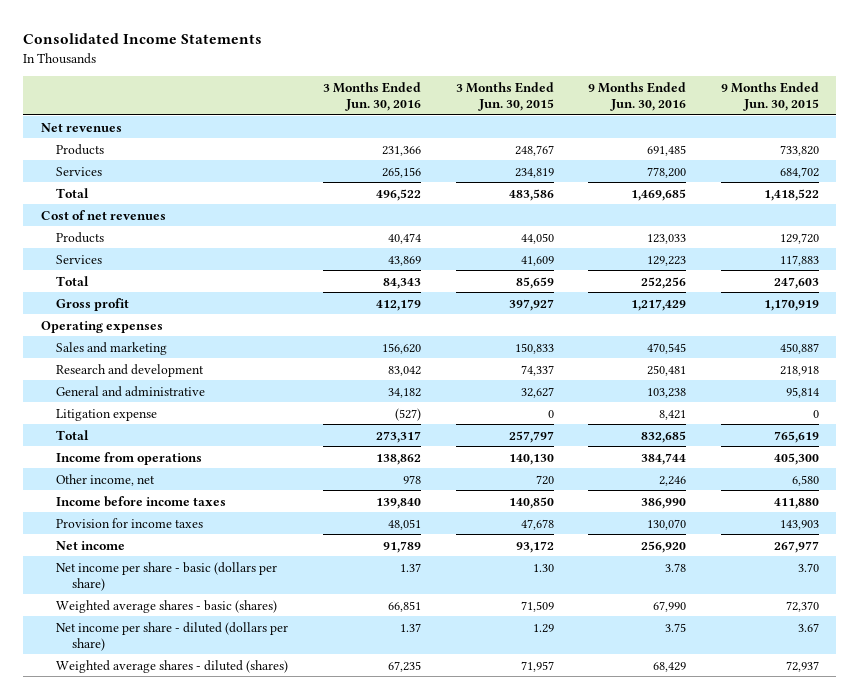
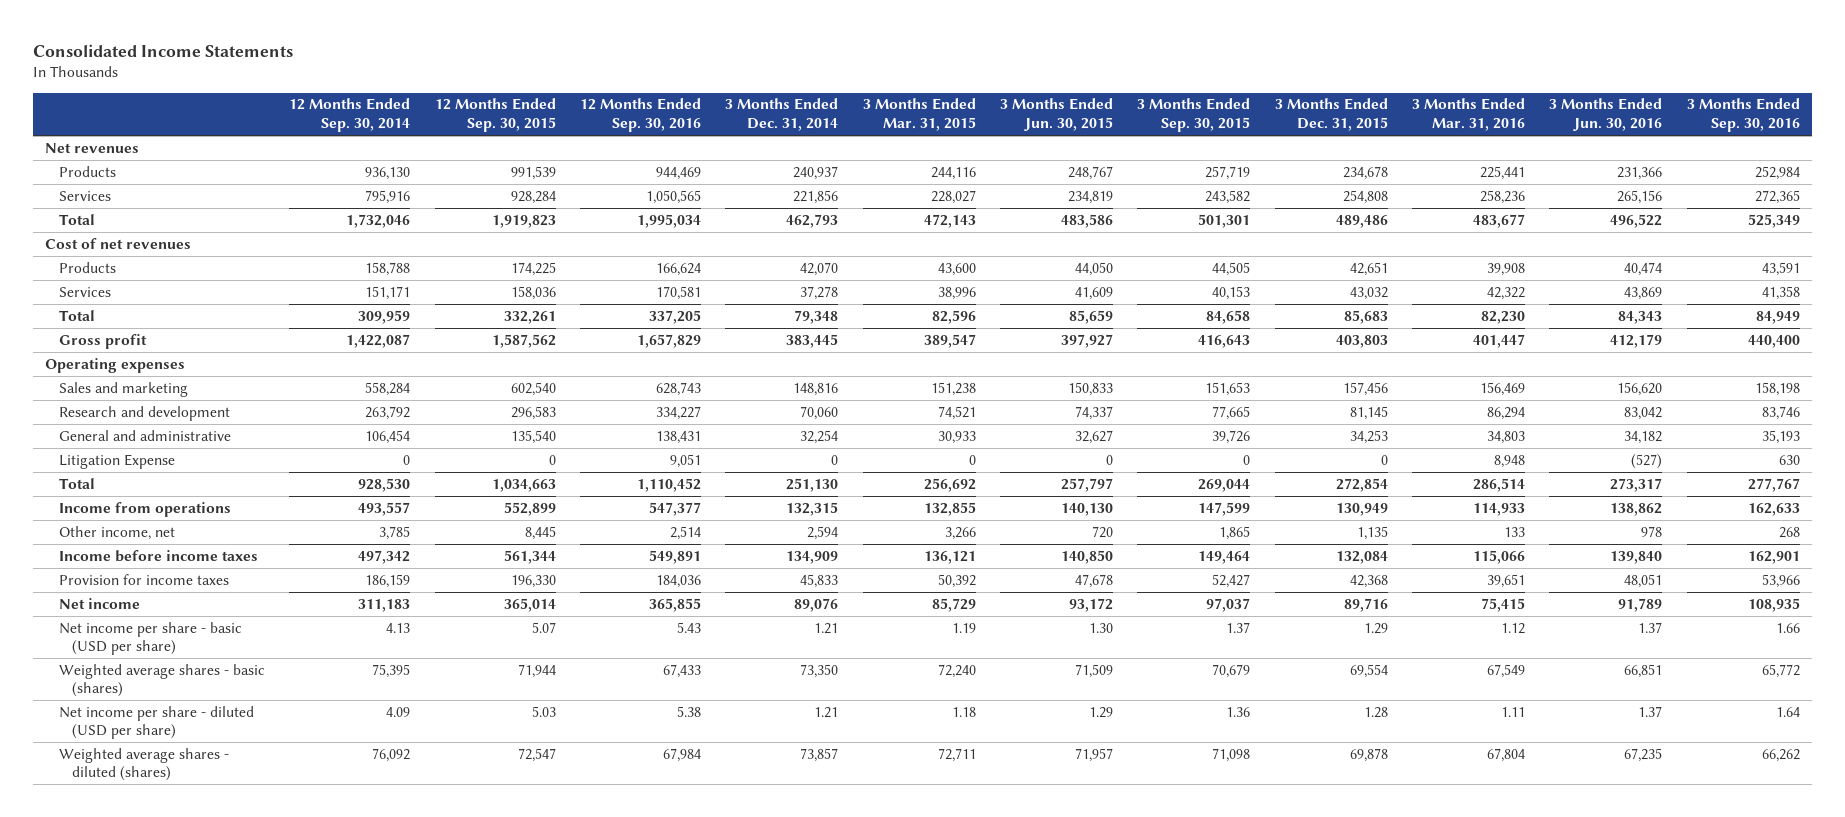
[588,81,687,111] 9 Months Ended Jun. 30, 2016 -> none
[720,81,819,111] 9 Months Ended Jun. 30, 2015 -> none
none -> [289,98,411,132] 12 Months Ended Sep. 30, 2014
none -> [434,98,556,132] 12 Months Ended Sep. 30, 2015
none -> [579,98,701,132] 12 Months Ended Sep. 30, 2016
none -> [725,98,839,131] 3 Months Ended Dec. 31, 2014
none -> [862,98,976,131] 3 Months Ended Mar. 31, 2015
none -> [1137,98,1251,132] 3 Months Ended Sep. 30, 2015
none -> [1274,98,1388,131] 3 Months Ended Dec. 31, 2015
none -> [1412,98,1526,131] 3 Months Ended Mar. 31, 2016
none -> [1686,98,1800,132] 3 Months Ended Sep. 30, 2016
[56,408,158,421] Litigation expense -> [58,453,175,469] Litigation Expense
[56,561,278,591] Net income per share - basic (dollars per share) -> [58,621,242,656] Net income per share - basic (USD per share)
[56,621,289,651] Net income per share - diluted (dollars per share) -> [58,705,254,740] Net income per share - diluted (USD per share)

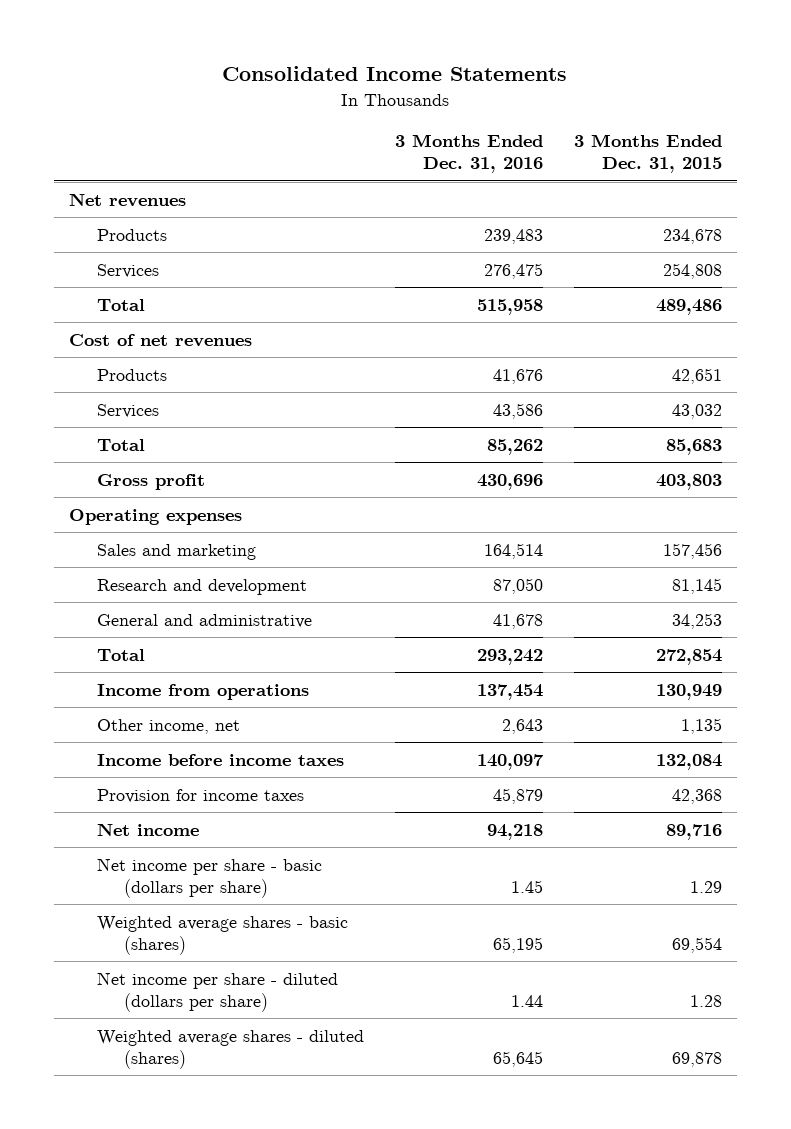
[289,98,411,132] 12 Months Ended Sep. 30, 2014 -> none
[434,98,556,132] 12 Months Ended Sep. 30, 2015 -> none
[579,98,701,132] 12 Months Ended Sep. 30, 2016 -> none
[725,98,839,131] 3 Months Ended Dec. 31, 2014 -> none
[862,98,976,131] 3 Months Ended Mar. 31, 2015 -> none
[999,98,1113,131] 3 Months Ended Jun. 30, 2015 -> none
[1137,98,1251,132] 3 Months Ended Sep. 30, 2015 -> none
[1412,98,1526,131] 3 Months Ended Mar. 31, 2016 -> none
[1549,98,1663,131] 3 Months Ended Jun. 30, 2016 -> none
[1686,98,1800,132] 3 Months Ended Sep. 30, 2016 -> none
none -> [394,134,543,174] 3 Months Ended Dec. 31, 2016
[58,453,175,469] Litigation Expense -> none
[58,621,242,656] Net income per share - basic (USD per share) -> [96,857,322,898] Net income per share - basic (dollars per share)
[58,705,254,740] Net income per share - diluted (USD per share) -> [96,971,338,1012] Net income per share - diluted (dollars per share)

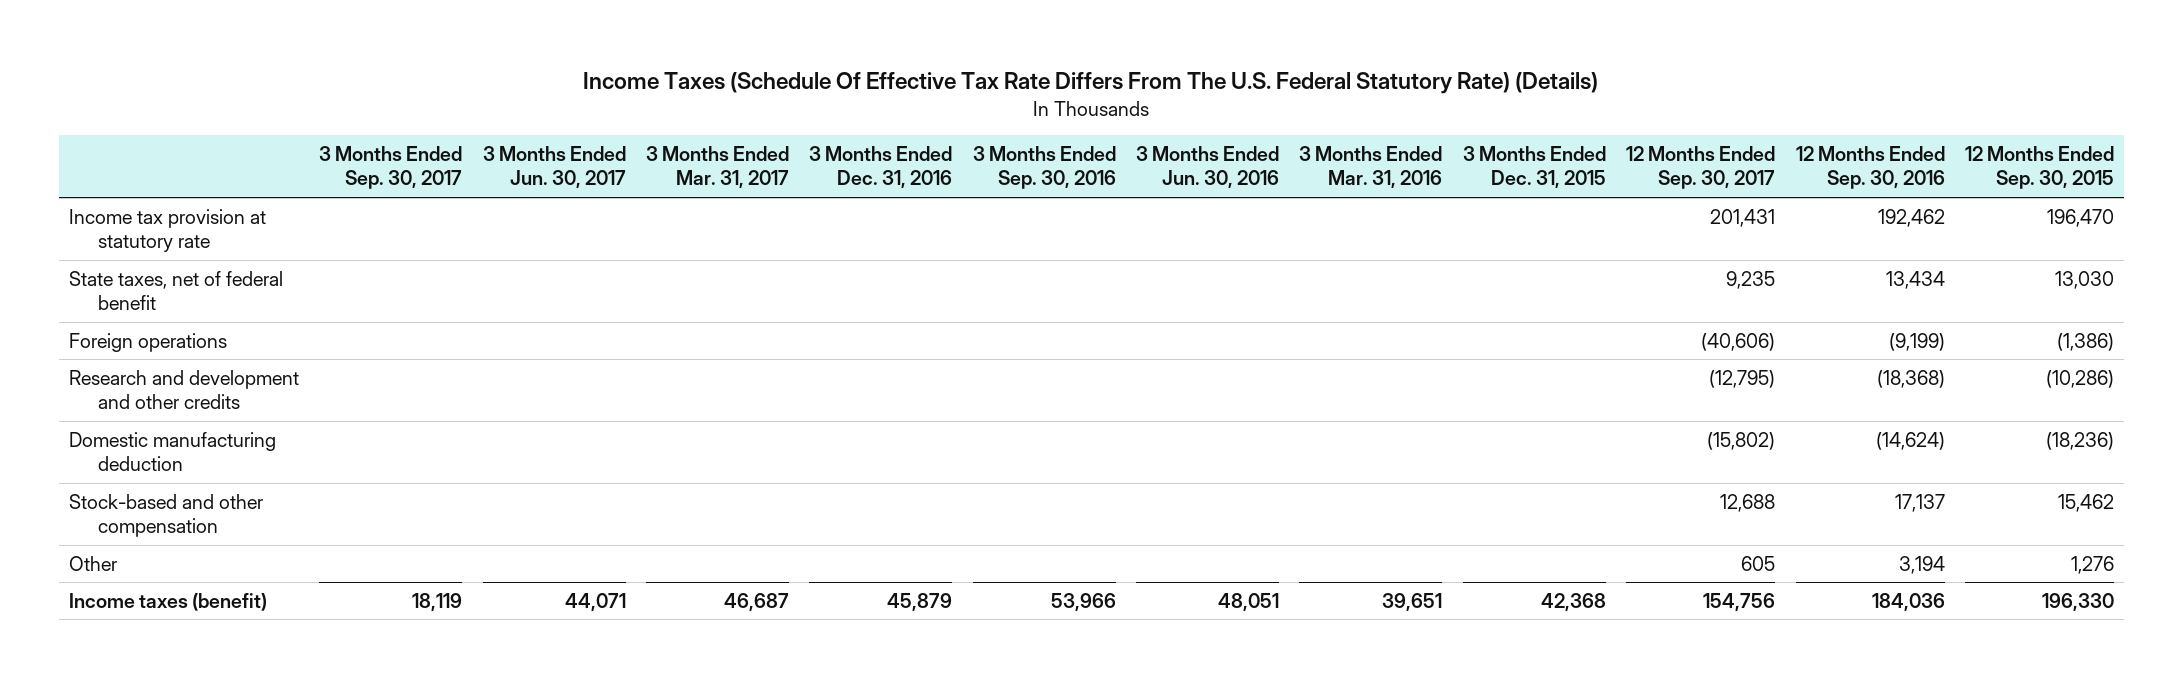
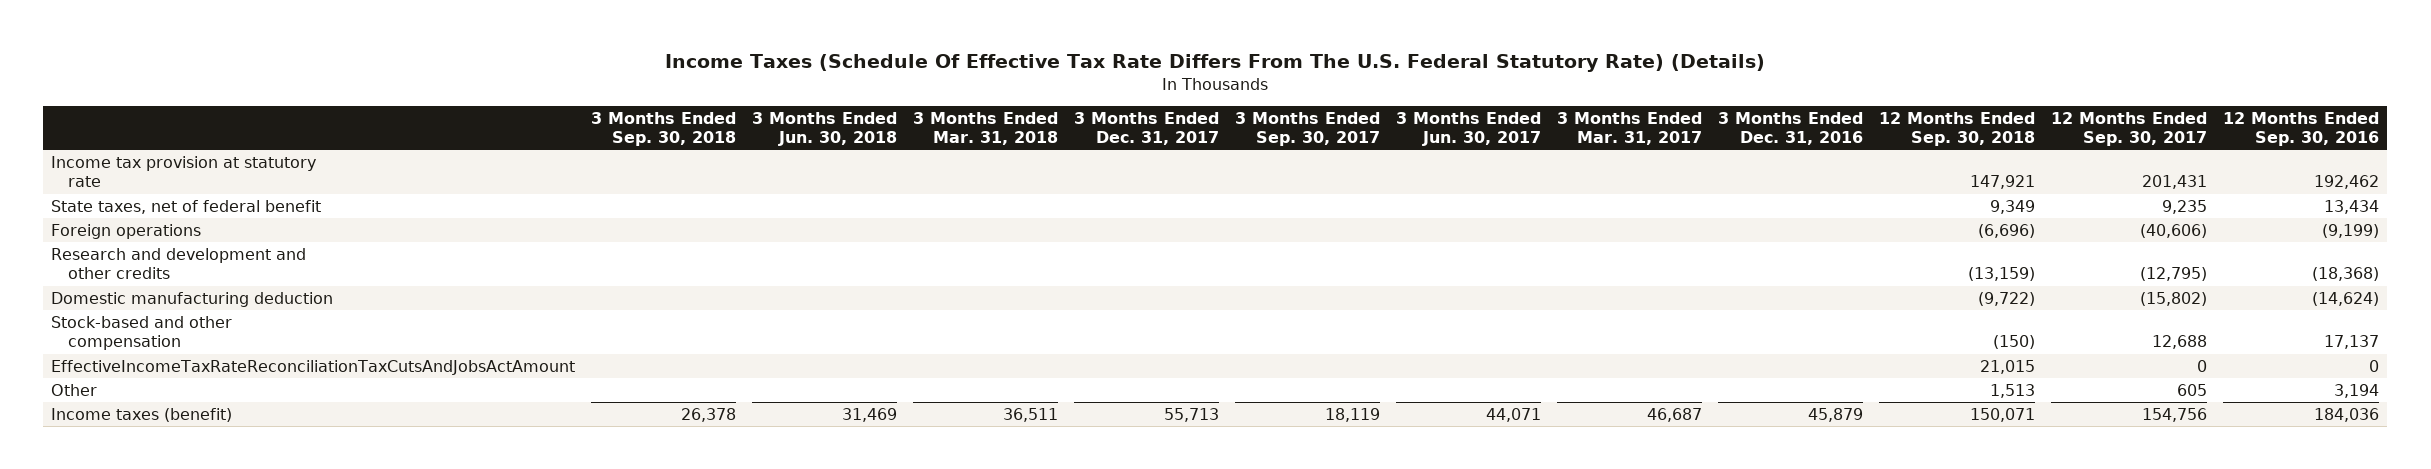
[972,146,1116,190] 3 Months Ended Sep. 30, 2016 -> none
[1136,146,1280,189] 3 Months Ended Jun. 30, 2016 -> none
[1299,146,1443,189] 3 Months Ended Mar. 31, 2016 -> none
[1462,146,1606,189] 3 Months Ended Dec. 31, 2015 -> none
[1964,146,2114,190] 12 Months Ended Sep. 30, 2015 -> none
none -> [591,111,737,146] 3 Months Ended Sep. 30, 2018
none -> [752,111,898,146] 3 Months Ended Jun. 30, 2018
none -> [913,111,1059,145] 3 Months Ended Mar. 31, 2018
none -> [1074,111,1220,145] 3 Months Ended Dec. 31, 2017
none -> [1879,111,2036,146] 12 Months Ended Sep. 30, 2018
none -> [51,360,576,376] EffectiveIncomeTaxRateReconciliationTaxCutsAndJobsActAmount

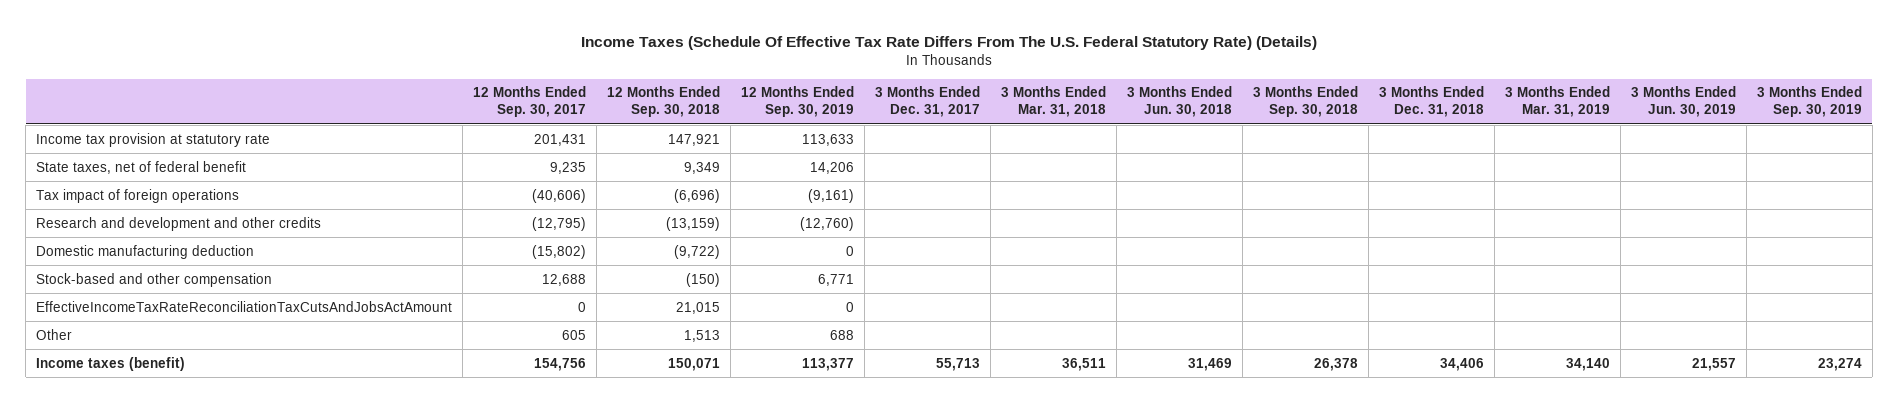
[1235,111,1381,146] 3 Months Ended Sep. 30, 2017 -> none
[1396,111,1542,146] 3 Months Ended Jun. 30, 2017 -> none
[1557,111,1703,145] 3 Months Ended Mar. 31, 2017 -> none
[1718,111,1864,145] 3 Months Ended Dec. 31, 2016 -> none
[2223,111,2380,146] 12 Months Ended Sep. 30, 2016 -> none
none -> [741,86,855,118] 12 Months Ended Sep. 30, 2019
none -> [1378,86,1484,118] 3 Months Ended Dec. 31, 2018
none -> [1504,86,1610,118] 3 Months Ended Mar. 31, 2019
none -> [1630,86,1736,118] 3 Months Ended Jun. 30, 2019
none -> [1756,86,1862,118] 3 Months Ended Sep. 30, 2019
[51,224,202,240] Foreign operations -> [36,188,240,203] Tax impact of foreign operations

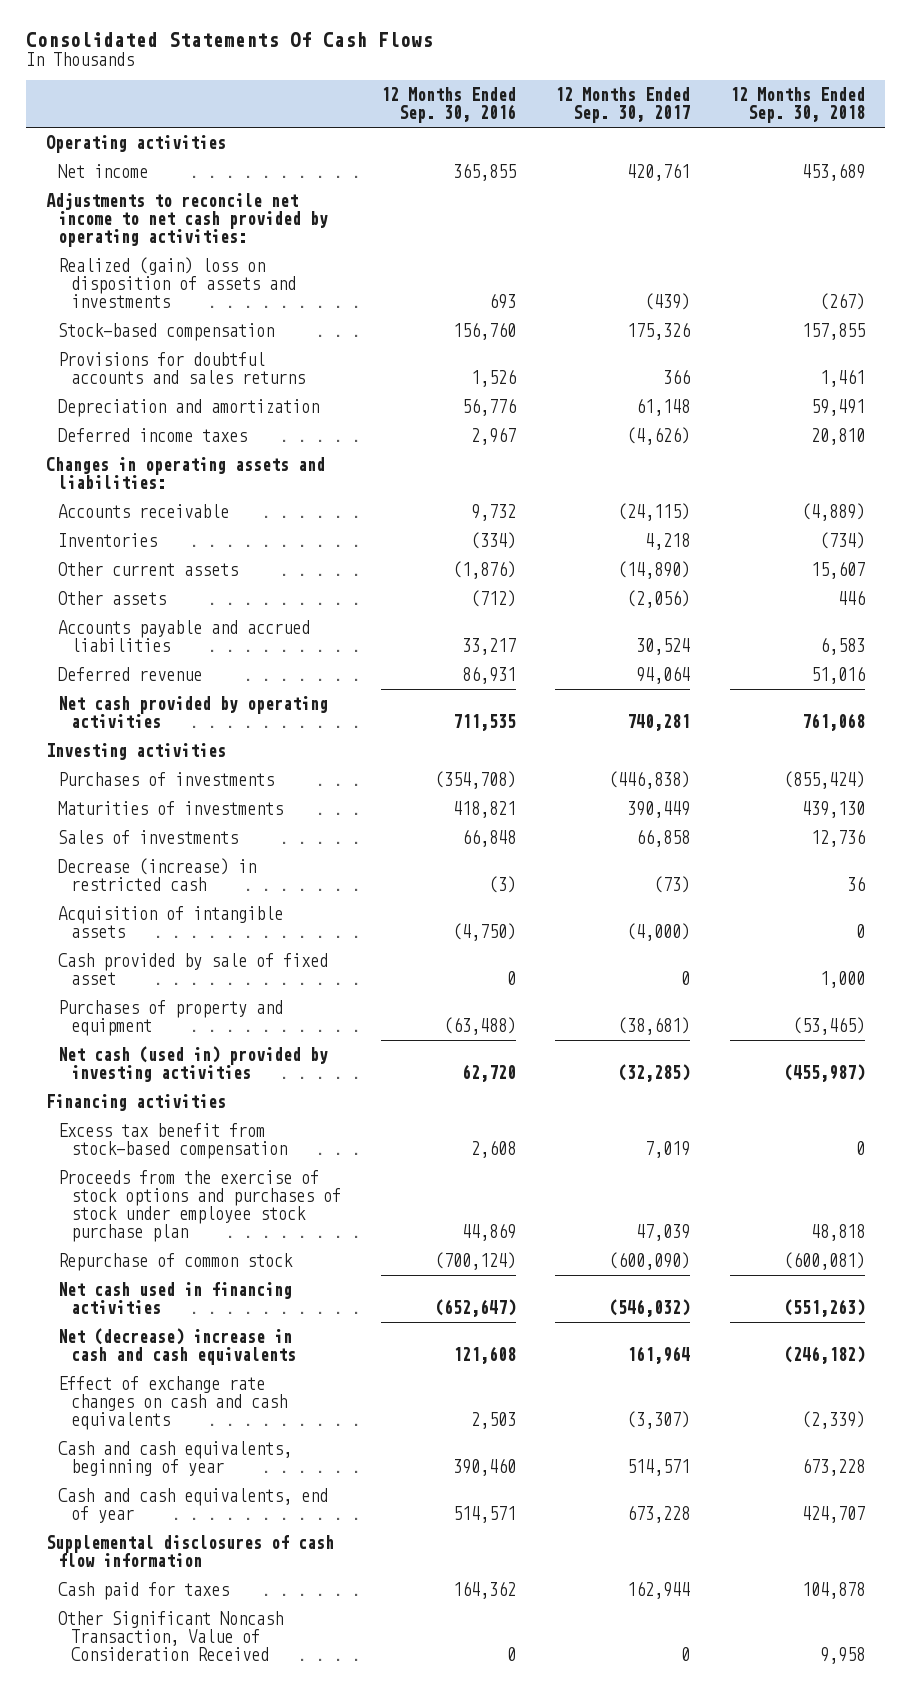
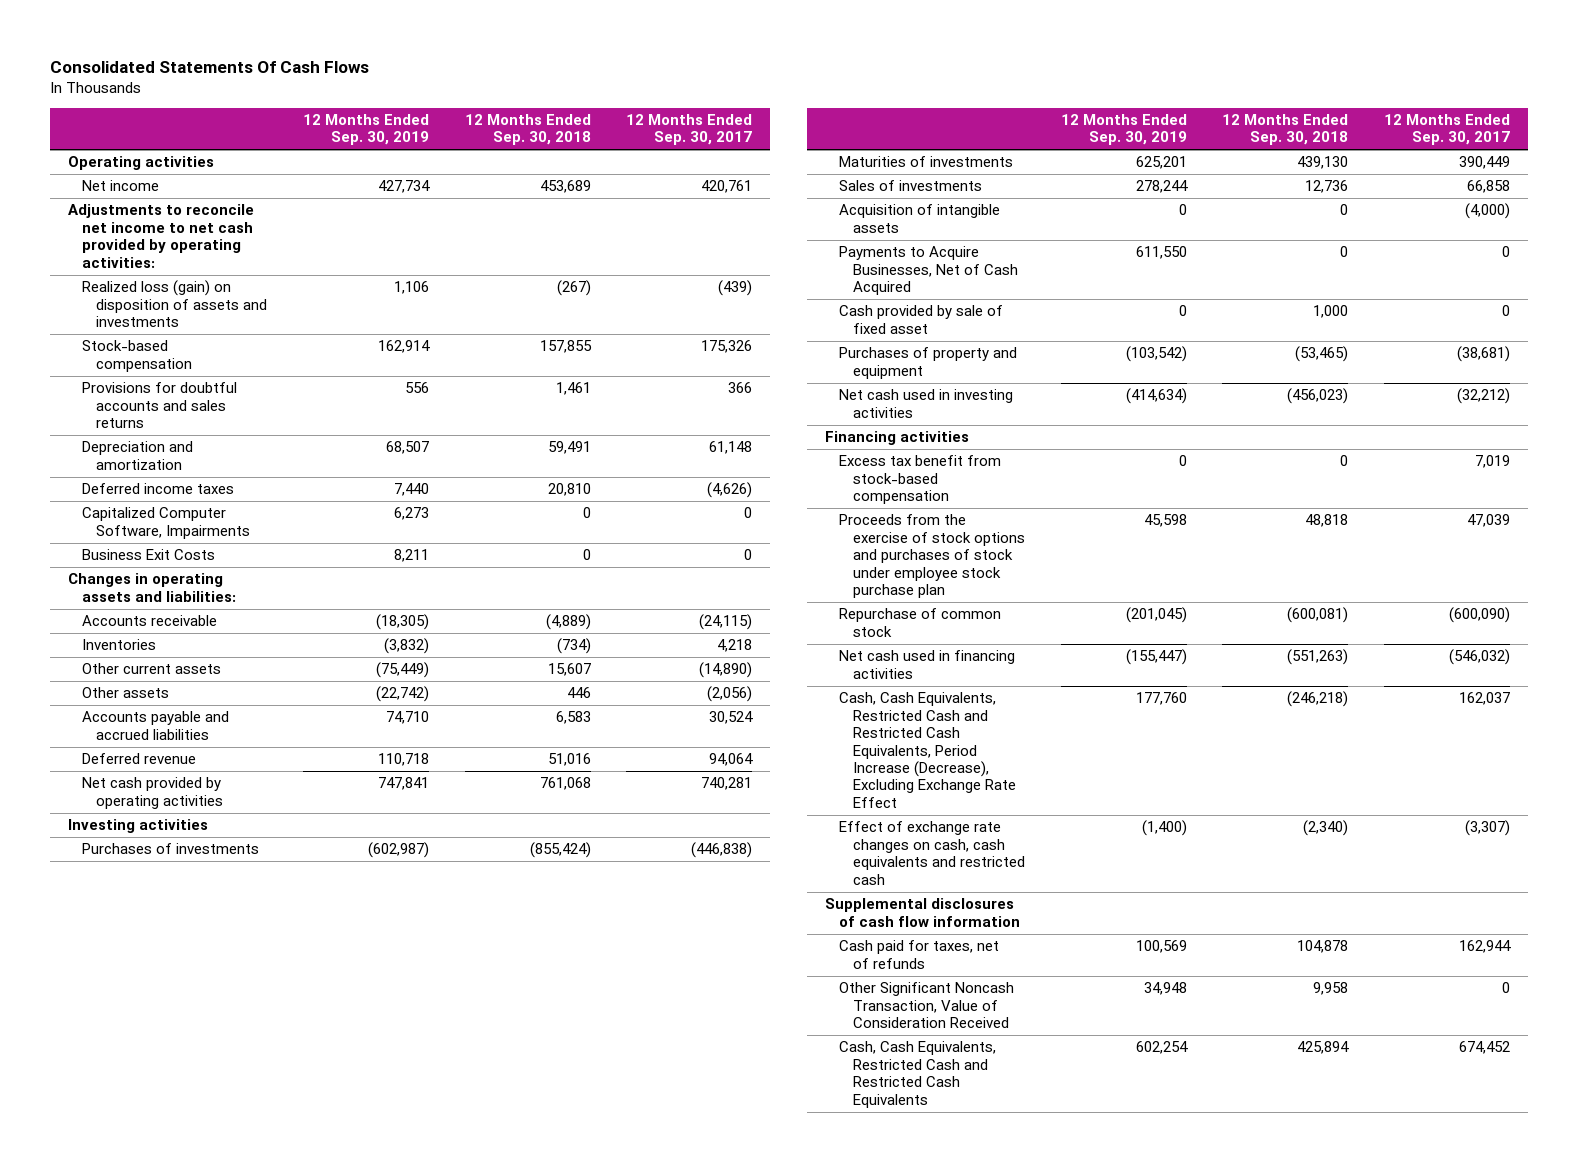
[380,86,516,123] 12 Months Ended Sep. 30, 2016 -> none
none -> [303,114,430,146] 12 Months Ended Sep. 30, 2019
[58,256,297,308] Realized (gain) loss on disposition of assets and investments -> [81,280,267,328] Realized loss (gain) on disposition of assets and investments
none -> [81,507,250,539] Capitalized Computer Software, Impairments
none -> [81,549,215,561] Business Exit Costs
[58,857,257,891] Decrease (increase) in restricted cash -> none
none -> [839,246,1018,296] Payments to Acquire Businesses, Net of Cash Acquired
[58,1045,329,1082] Net cash (used in) provided by investing activities -> [839,389,1014,418] Net cash used in investing activities
[618,1063,691,1082] (32,285) -> [1456,388,1510,405] (32,212)
[783,1063,865,1082] (455,987) -> [1287,388,1349,405] (456,023)
[58,1327,297,1365] Net (decrease) increase in cash and cash equivalents -> none
[58,1440,293,1476] Cash and cash equivalents, beginning of year -> none
[58,1487,329,1523] Cash and cash equivalents, end of year -> none
none -> [839,692,1016,808] Cash, Cash Equivalents, Restricted Cash and Restricted Cash Equivalents, Period Increase (Decrease), Excluding Exchange Rate Effect
[58,1375,288,1430] Effect of exchange rate changes on cash and cash equivalents -> [839,821,1025,885] Effect of exchange rate changes on cash, cash equivalents and restricted cash
[801,1410,865,1429] (2,339) -> [1303,820,1349,837] (2,340)
[58,1581,230,1600] Cash paid for taxes -> [839,940,1000,969] Cash paid for taxes, net of refunds
none -> [839,1041,997,1108] Cash, Cash Equivalents, Restricted Cash and Restricted Cash Equivalents

